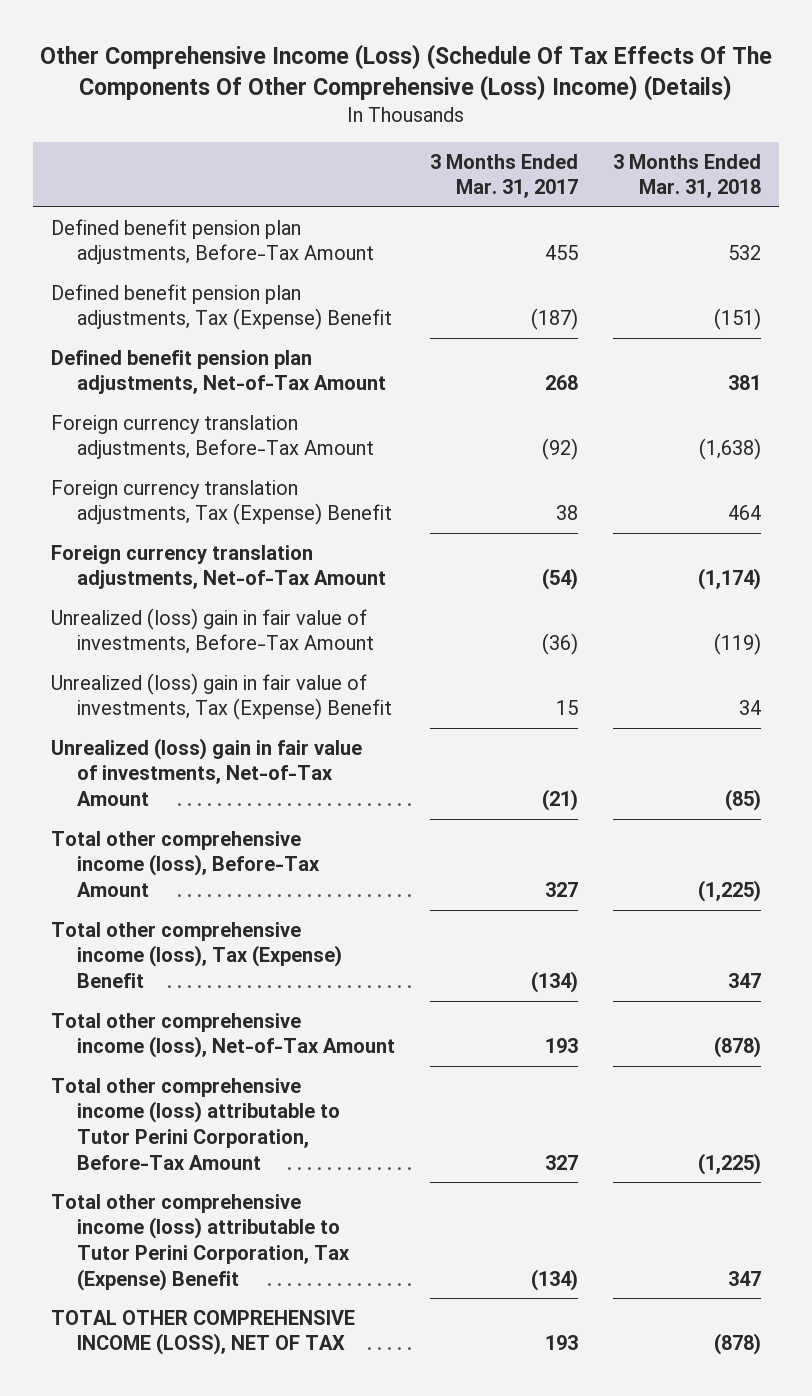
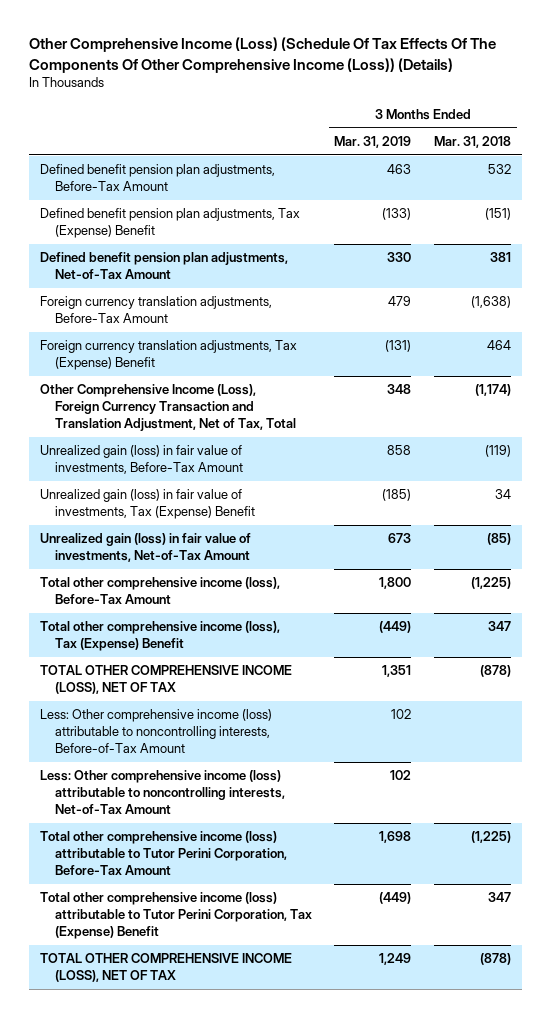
[40,43,773,101] Other Comprehensive Income (Loss) (Schedule Of Tax Effects Of The Components Of Other Comprehensive (Loss) Income) (Details) -> [28,37,496,73] Other Comprehensive Income (Loss) (Schedule Of Tax Effects Of The Components Of Other Comprehensive Income (Loss)) (Details)
[430,153,579,199] 3 Months Ended Mar. 31, 2017 -> none
none -> [334,135,412,148] Mar. 31, 2019
[50,544,386,590] Foreign currency translation adjustments, Net-of-Tax Amount -> [40,384,296,431] Other Comprehensive Income (Loss), Foreign Currency Transaction and Translation Adjustment, Net of Tax, Total
[50,607,374,655] Unrealized (loss) gain in fair value of investments, Before-Tax Amount -> [40,445,243,475] Unrealized gain (loss) in fair value of investments, Before-Tax Amount
[50,672,392,721] Unrealized (loss) gain in fair value of investments, Tax (Expense) Benefit -> [40,489,255,520] Unrealized gain (loss) in fair value of investments, Tax (Expense) Benefit
[50,737,362,807] Unrealized (loss) gain in fair value of investments, Net-of-Tax Amount -> [40,533,252,563] Unrealized gain (loss) in fair value of investments, Net-of-Tax Amount
[50,1012,395,1059] Total other comprehensive income (loss), Net-of-Tax Amount -> [40,665,293,695] TOTAL OTHER COMPREHENSIVE INCOME (LOSS), NET OF TAX
none -> [40,709,273,753] Less: Other comprehensive income (loss) attributable to noncontrolling interests, Before-of-Tax Amount
none -> [40,770,285,814] Less: Other comprehensive income (loss) attributable to noncontrolling interests, Net-of-Tax Amount

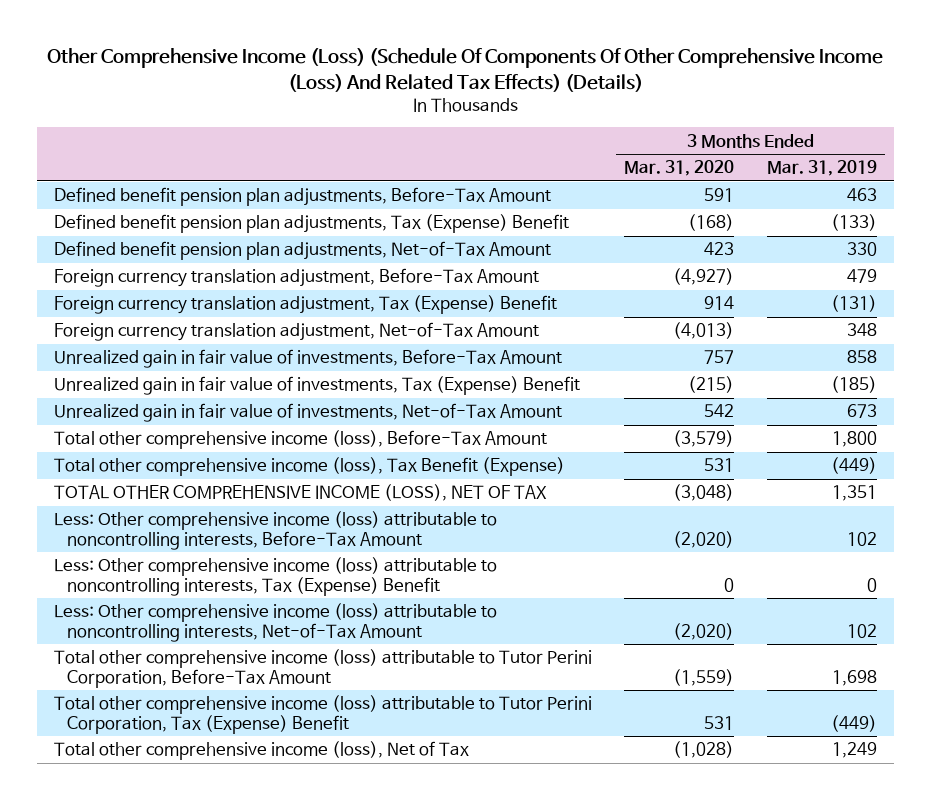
[28,37,496,73] Other Comprehensive Income (Loss) (Schedule Of Tax Effects Of The Components Of Other Comprehensive Income (Loss)) (Details) -> [47,47,884,92] Other Comprehensive Income (Loss) (Schedule Of Components Of Other Comprehensive Income (Loss) And Related Tax Effects) (Details)
[434,135,512,148] Mar. 31, 2018 -> none
none -> [624,160,735,177] Mar. 31, 2020
[40,296,273,324] Foreign currency translation adjustments, Before-Tax Amount -> [53,268,539,288] Foreign currency translation adjustment, Before-Tax Amount
[40,340,298,371] Foreign currency translation adjustments, Tax (Expense) Benefit -> [53,295,557,315] Foreign currency translation adjustment, Tax (Expense) Benefit
[40,384,296,431] Other Comprehensive Income (Loss), Foreign Currency Transaction and Translation Adjustment, Net of Tax, Total -> [53,322,539,342] Foreign currency translation adjustment, Net-of-Tax Amount
[40,445,243,475] Unrealized gain (loss) in fair value of investments, Before-Tax Amount -> [53,349,562,369] Unrealized gain in fair value of investments, Before-Tax Amount
[40,489,255,520] Unrealized gain (loss) in fair value of investments, Tax (Expense) Benefit -> [53,376,580,396] Unrealized gain in fair value of investments, Tax (Expense) Benefit
[40,533,252,563] Unrealized gain (loss) in fair value of investments, Net-of-Tax Amount -> [53,403,562,423] Unrealized gain in fair value of investments, Net-of-Tax Amount
[40,621,281,652] Total other comprehensive income (loss), Tax (Expense) Benefit -> [53,457,565,477] Total other comprehensive income (loss), Tax Benefit (Expense)
[40,709,273,753] Less: Other comprehensive income (loss) attributable to noncontrolling interests, Before-of-Tax Amount -> [53,511,497,550] Less: Other comprehensive income (loss) attributable to noncontrolling interests, Before-Tax Amount
none -> [53,557,497,596] Less: Other comprehensive income (loss) attributable to noncontrolling interests, Tax (Expense) Benefit
[40,953,293,983] TOTAL OTHER COMPREHENSIVE INCOME (LOSS), NET OF TAX -> [53,741,469,761] Total other comprehensive income (loss), Net of Tax

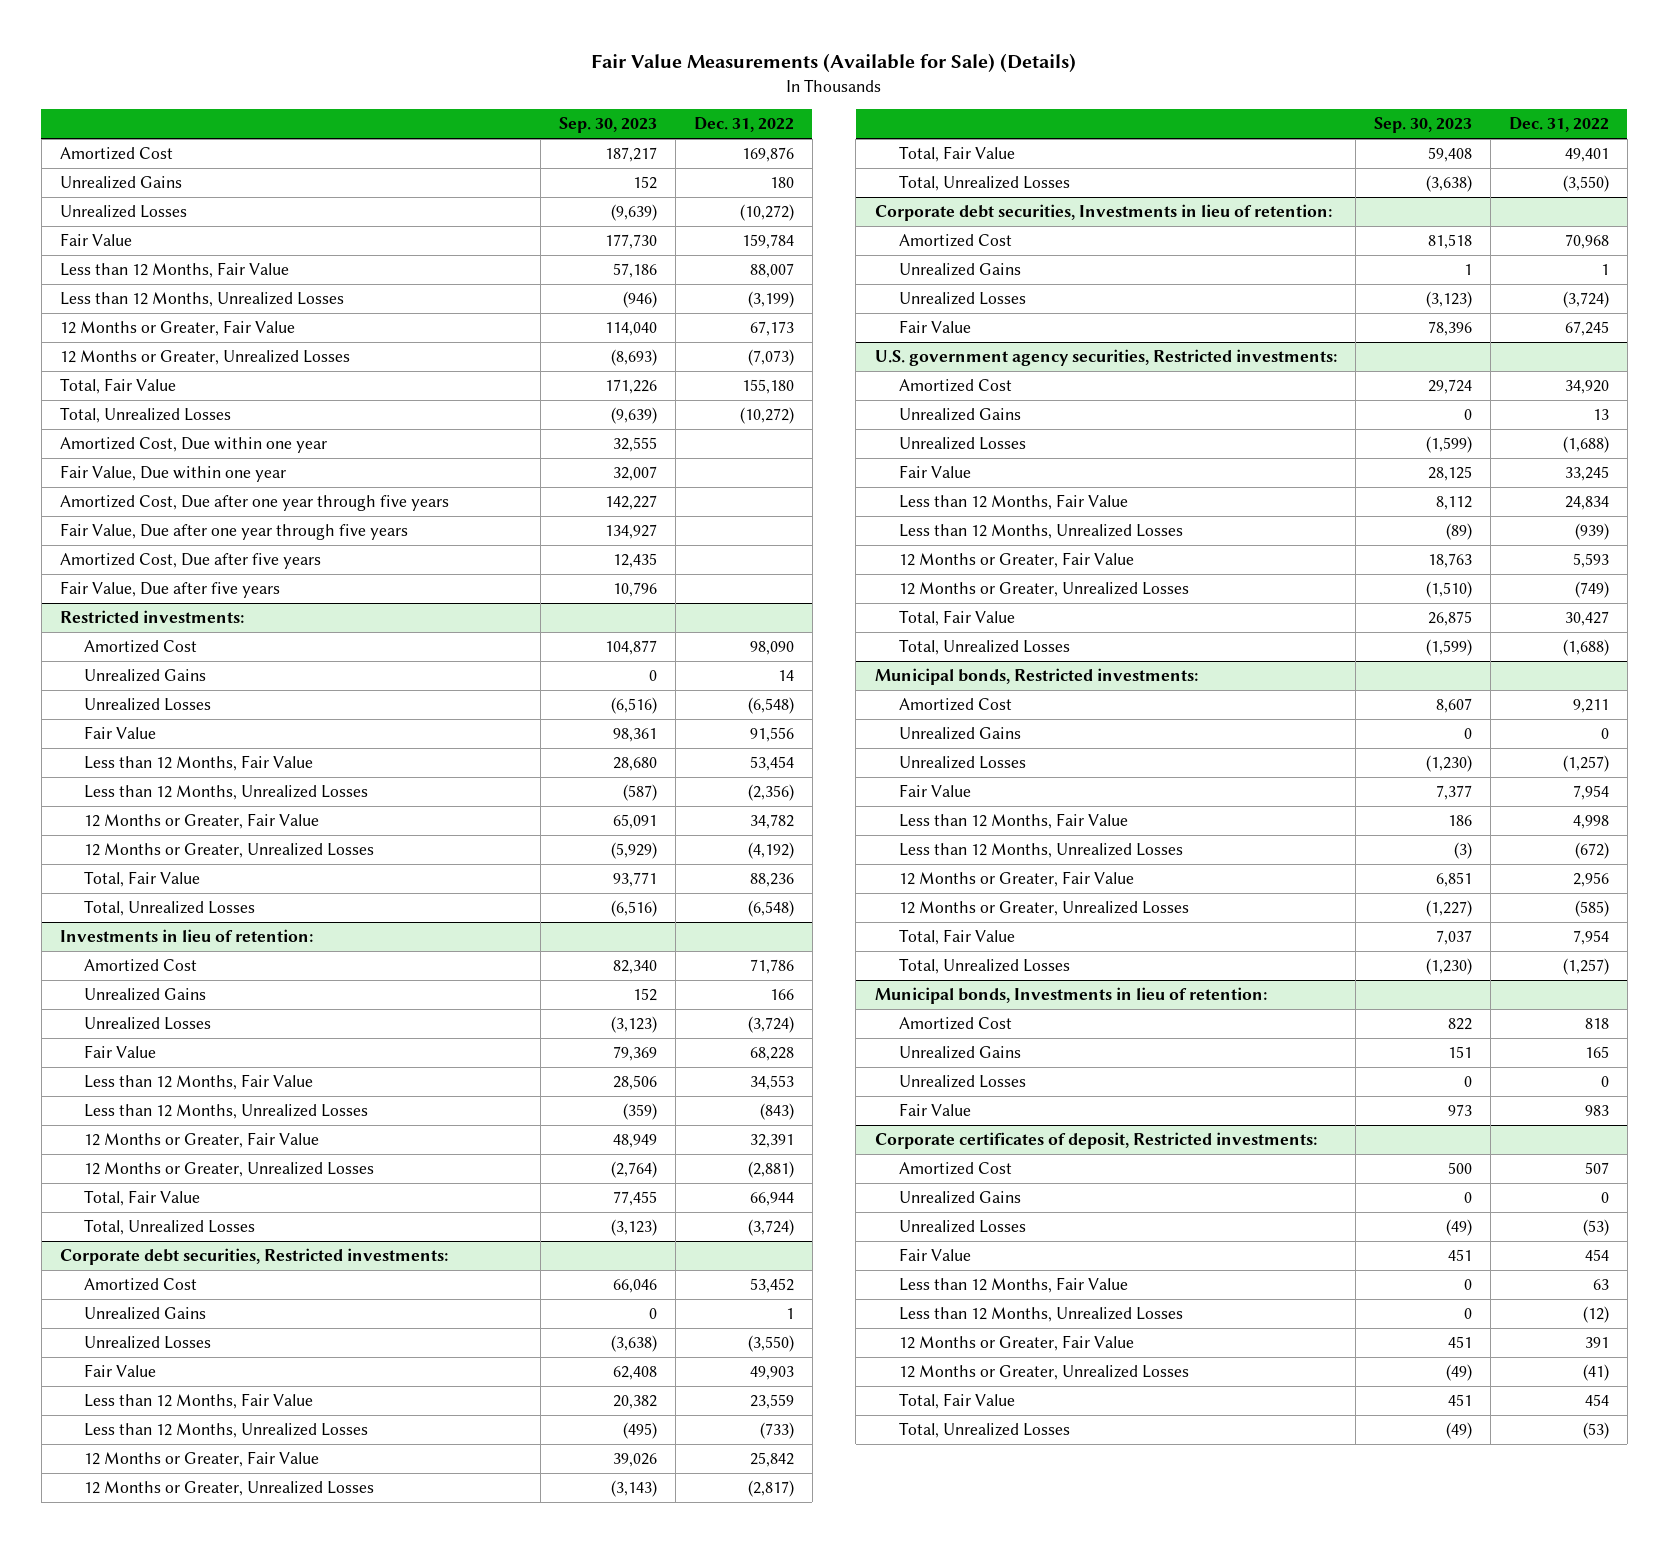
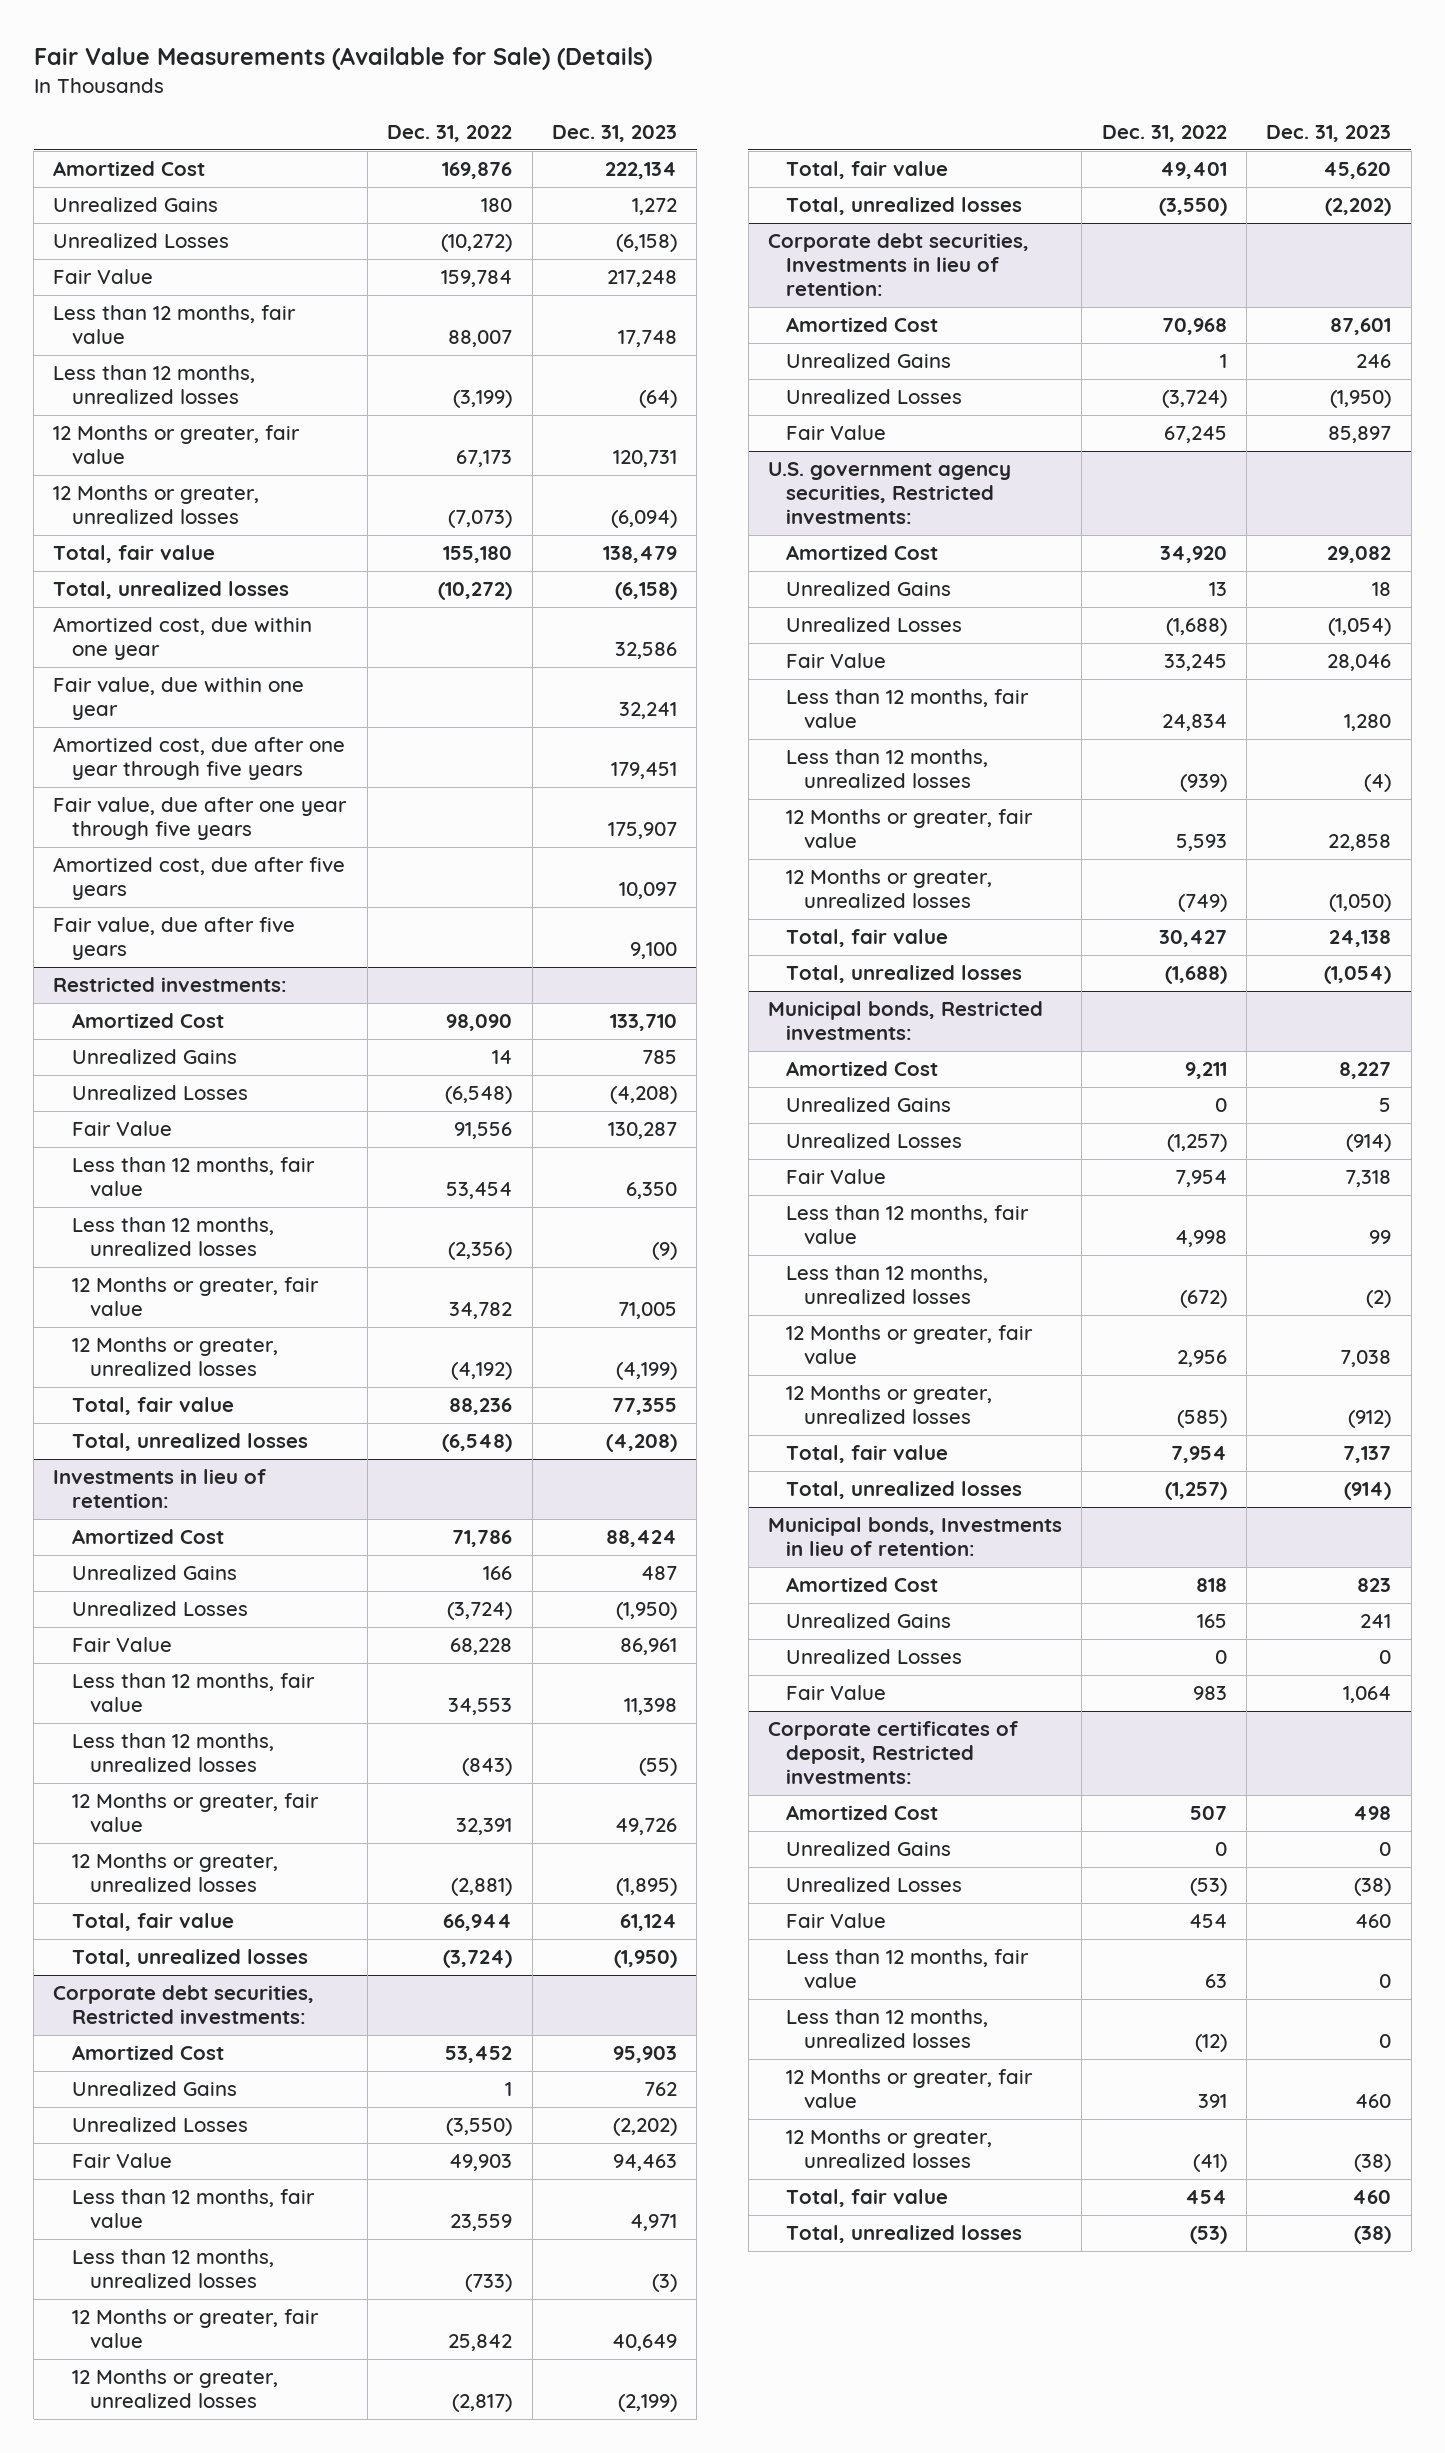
[558,117,657,134] Sep. 30, 2023 -> none
none -> [551,124,677,142] Dec. 31, 2023
[59,262,289,279] Less than 12 Months, Fair Value -> [53,305,297,345] Less than 12 months, fair value
[59,292,344,308] Less than 12 Months, Unrealized Losses -> [53,365,256,405] Less than 12 months, unrealized losses
[59,320,295,337] 12 Months or Greater, Fair Value -> [53,425,301,465] 12 Months or greater, fair value
[59,350,350,366] 12 Months or Greater, Unrealized Losses -> [53,485,260,525] 12 Months or greater, unrealized losses
[59,378,176,395] Total, Fair Value -> [53,545,216,564] Total, fair value
[59,407,231,424] Total, Unrealized Losses -> [53,581,290,600] Total, unrealized losses
[59,437,327,454] Amortized Cost, Due within one year -> [53,617,313,661] Amortized cost, due within one year
[59,465,286,483] Fair Value, Due within one year -> [53,677,305,721] Fair value, due within one year
[59,495,449,512] Amortized Cost, Due after one year through five years -> [53,737,346,781] Amortized cost, due after one year through five years
[59,523,408,541] Fair Value, Due after one year through five years -> [53,797,348,841] Fair value, due after one year through five years
[59,553,321,570] Amortized Cost, Due after five years -> [53,857,346,901] Amortized cost, due after five years
[59,581,280,599] Fair Value, Due after five years -> [53,917,296,961] Fair value, due after five years
[84,755,314,772] Less than 12 Months, Fair Value -> [71,1157,315,1197] Less than 12 months, fair value
[84,785,369,801] Less than 12 Months, Unrealized Losses -> [71,1217,274,1257] Less than 12 months, unrealized losses
[84,813,320,830] 12 Months or Greater, Fair Value -> [71,1277,319,1317] 12 Months or greater, fair value
[84,843,375,859] 12 Months or Greater, Unrealized Losses -> [71,1337,278,1377] 12 Months or greater, unrealized losses
[84,871,201,888] Total, Fair Value -> [71,1397,234,1416] Total, fair value
[84,900,256,917] Total, Unrealized Losses -> [71,1433,308,1452] Total, unrealized losses
[84,1074,314,1091] Less than 12 Months, Fair Value -> [71,1673,315,1713] Less than 12 months, fair value
[84,1104,369,1120] Less than 12 Months, Unrealized Losses -> [71,1733,274,1773] Less than 12 months, unrealized losses
[84,1132,320,1149] 12 Months or Greater, Fair Value -> [71,1793,319,1833] 12 Months or greater, fair value
[84,1162,375,1178] 12 Months or Greater, Unrealized Losses -> [71,1853,278,1893] 12 Months or greater, unrealized losses
[84,1190,201,1207] Total, Fair Value -> [71,1913,234,1932] Total, fair value
[84,1219,256,1236] Total, Unrealized Losses -> [71,1949,308,1968] Total, unrealized losses
[84,1393,314,1410] Less than 12 Months, Fair Value -> [71,2189,315,2229] Less than 12 months, fair value
[84,1423,369,1439] Less than 12 Months, Unrealized Losses -> [71,2249,274,2289] Less than 12 months, unrealized losses
[84,1451,320,1468] 12 Months or Greater, Fair Value -> [71,2309,319,2349] 12 Months or greater, fair value
[84,1481,375,1497] 12 Months or Greater, Unrealized Losses -> [71,2369,278,2409] 12 Months or greater, unrealized losses
[899,146,1016,163] Total, Fair Value -> [786,161,949,180] Total, fair value
[899,175,1071,192] Total, Unrealized Losses -> [786,197,1023,216] Total, unrealized losses
[899,494,1129,511] Less than 12 Months, Fair Value -> [786,689,1030,729] Less than 12 months, fair value
[899,524,1184,540] Less than 12 Months, Unrealized Losses -> [786,749,989,789] Less than 12 months, unrealized losses
[899,552,1135,569] 12 Months or Greater, Fair Value -> [786,809,1034,849] 12 Months or greater, fair value
[899,582,1190,598] 12 Months or Greater, Unrealized Losses -> [786,869,993,909] 12 Months or greater, unrealized losses
[899,610,1016,627] Total, Fair Value -> [786,929,949,948] Total, fair value
[899,639,1071,656] Total, Unrealized Losses -> [786,965,1023,984] Total, unrealized losses
[899,813,1129,830] Less than 12 Months, Fair Value -> [786,1205,1030,1245] Less than 12 months, fair value
[899,843,1184,859] Less than 12 Months, Unrealized Losses -> [786,1265,989,1305] Less than 12 months, unrealized losses
[899,871,1135,888] 12 Months or Greater, Fair Value -> [786,1325,1034,1365] 12 Months or greater, fair value
[899,901,1190,917] 12 Months or Greater, Unrealized Losses -> [786,1385,993,1425] 12 Months or greater, unrealized losses
[899,929,1016,946] Total, Fair Value -> [786,1445,949,1464] Total, fair value
[899,958,1071,975] Total, Unrealized Losses -> [786,1481,1023,1500] Total, unrealized losses
[899,1277,1129,1294] Less than 12 Months, Fair Value -> [786,1949,1030,1989] Less than 12 months, fair value
[899,1307,1184,1323] Less than 12 Months, Unrealized Losses -> [786,2009,989,2049] Less than 12 months, unrealized losses
[899,1335,1135,1352] 12 Months or Greater, Fair Value -> [786,2069,1034,2109] 12 Months or greater, fair value
[899,1365,1190,1381] 12 Months or Greater, Unrealized Losses -> [786,2129,993,2169] 12 Months or greater, unrealized losses
[899,1393,1016,1410] Total, Fair Value -> [786,2189,949,2208] Total, fair value
[899,1422,1071,1439] Total, Unrealized Losses -> [786,2225,1023,2244] Total, unrealized losses

